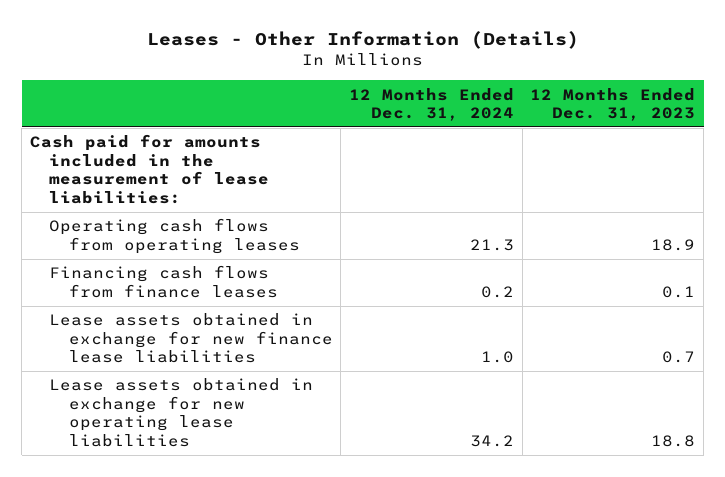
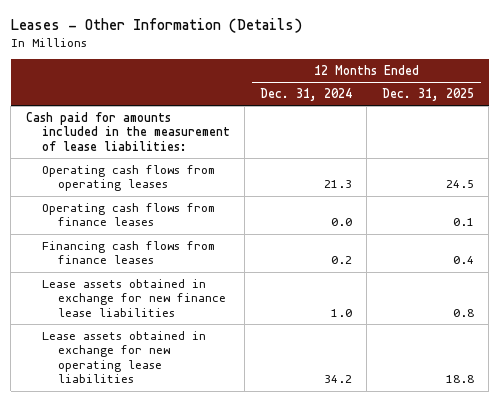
[530,87,696,122] 12 Months Ended Dec. 31, 2023 -> none
none -> [381,88,474,102] 12 Months Ended Dec. 31, 2025
none -> [41,202,215,227] Operating cash flows from finance leases

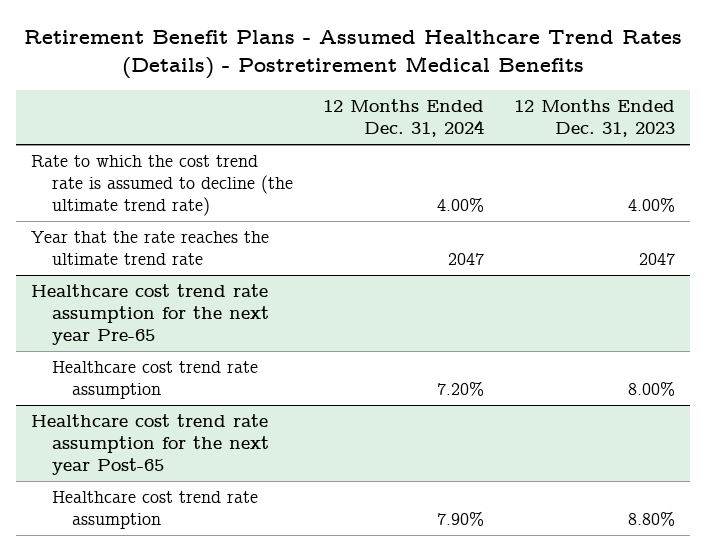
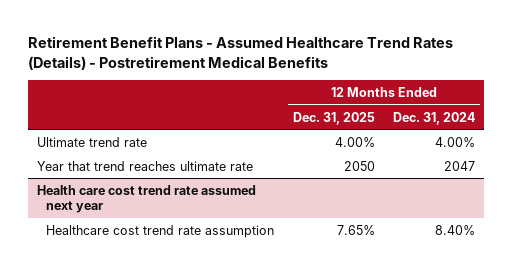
[513,99,675,138] 12 Months Ended Dec. 31, 2023 -> none
none -> [292,111,375,125] Dec. 31, 2025
[31,414,269,475] Healthcare cost trend rate assumption for the next year Post-65 -> none
[51,491,258,530] Healthcare cost trend rate assumption -> none
[31,155,293,216] Rate to which the cost trend rate is assumed to decline (the ultimate trend rate) -> [37,136,148,147] Ultimate trend rate
[31,231,270,266] Year that the rate reaches the ultimate trend rate -> [37,160,254,171] Year that trend reaches ultimate rate
[31,284,269,345] Healthcare cost trend rate assumption for the next year Pre-65 -> [37,184,257,214] Health care cost trend rate assumed next year
[436,381,484,397] 7.20% -> [435,224,476,235] 8.40%

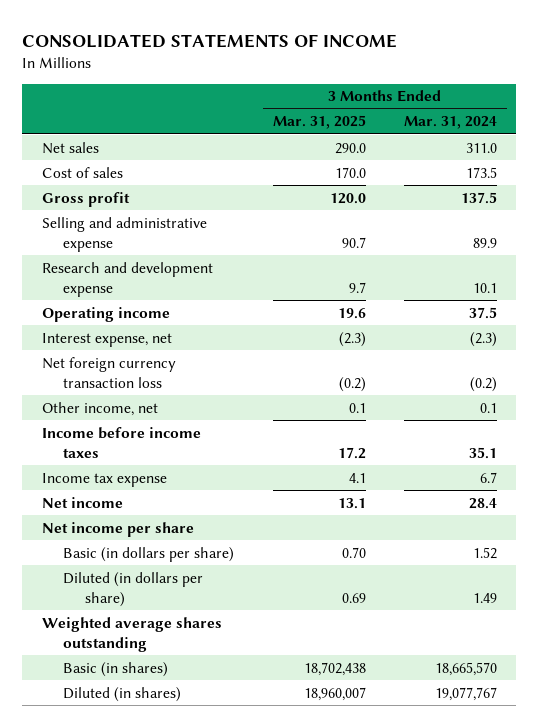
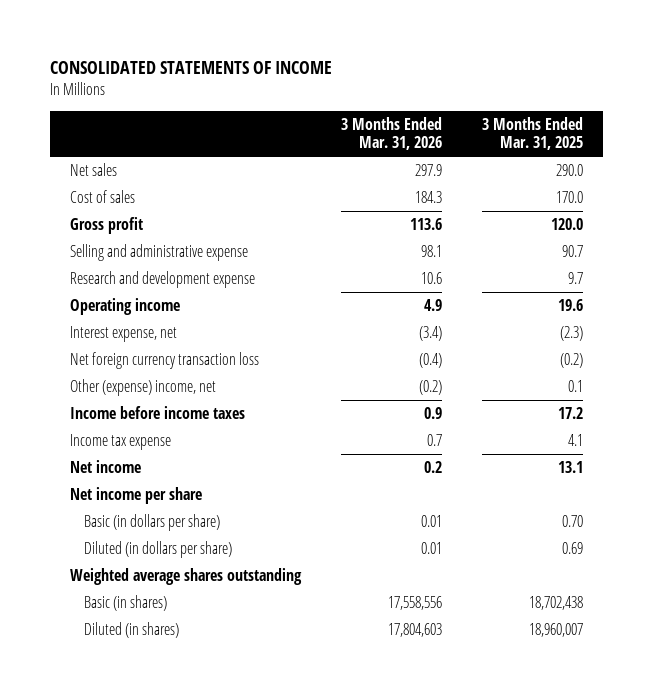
[404,116,498,130] Mar. 31, 2024 -> none
none -> [341,117,443,151] 3 Months Ended Mar. 31, 2026
[41,401,158,416] Other income, net -> [69,379,216,397] Other (expense) income, net

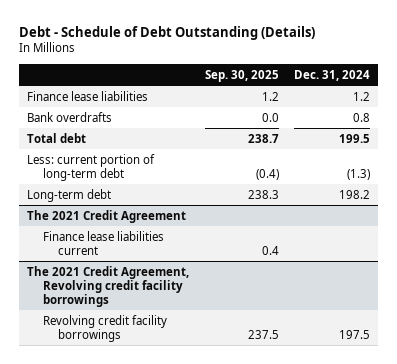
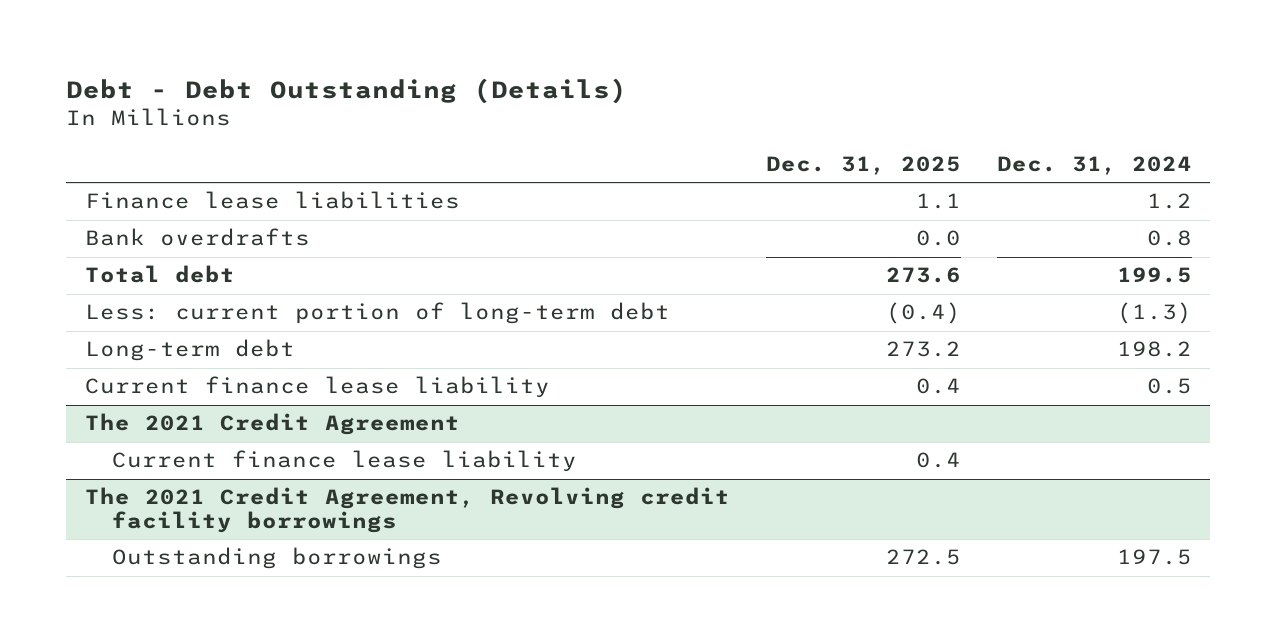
[19,26,316,41] Debt - Schedule of Debt Outstanding (Details) -> [66,78,628,105] Debt - Debt Outstanding (Details)
[204,69,279,82] Sep. 30, 2025 -> none
none -> [765,156,961,176] Dec. 31, 2025
none -> [84,376,550,399] Current finance lease liability
[42,230,164,255] Finance lease liabilities current -> [111,450,577,473] Current finance lease liability
[42,314,167,342] Revolving credit facility borrowings -> [111,547,442,570] Outstanding borrowings

